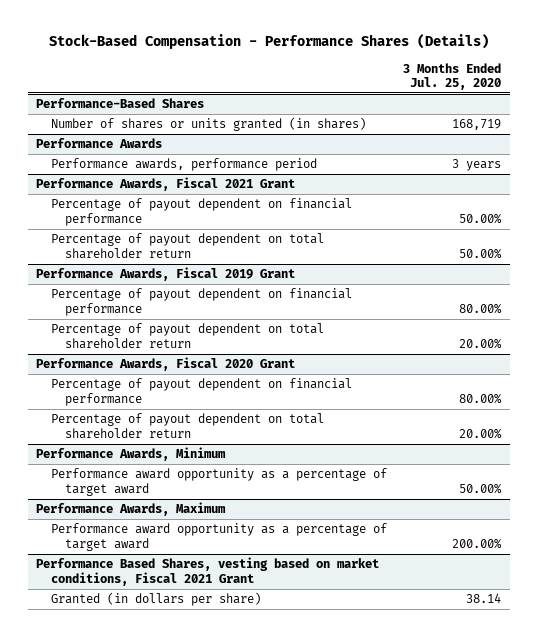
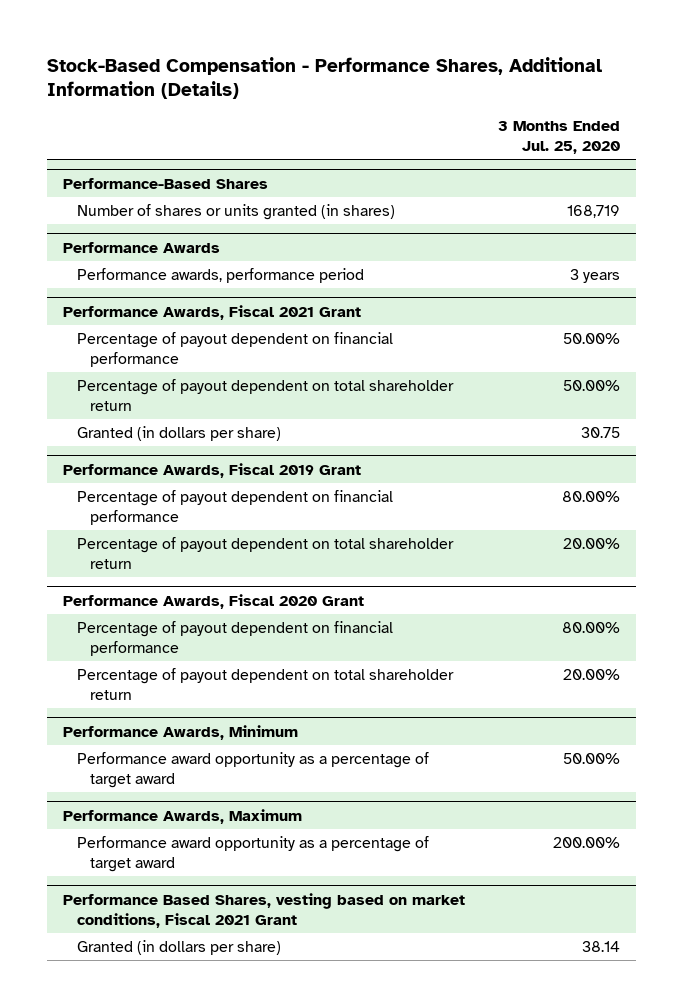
[48,34,489,50] Stock-Based Compensation - Performance Shares (Details) -> [46,56,602,100] Stock-Based Compensation - Performance Shares, Additional Information (Details)
none -> [76,425,281,441] Granted (in dollars per share)

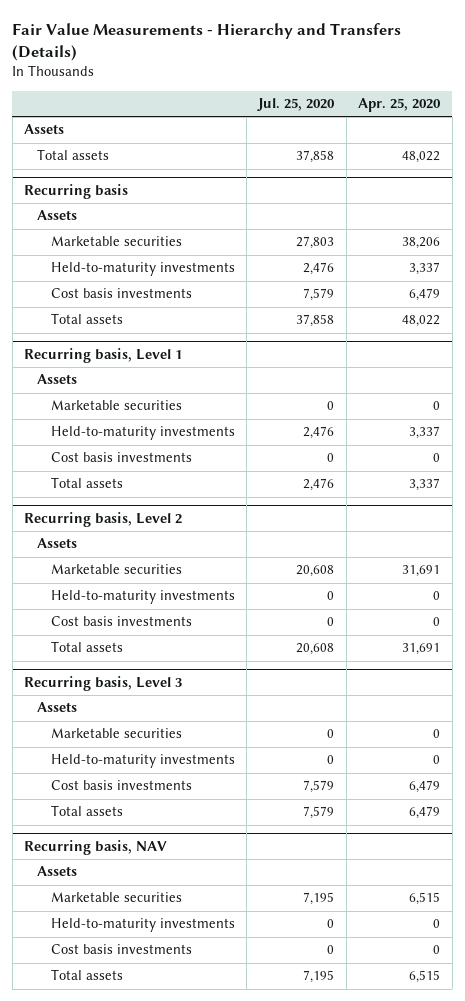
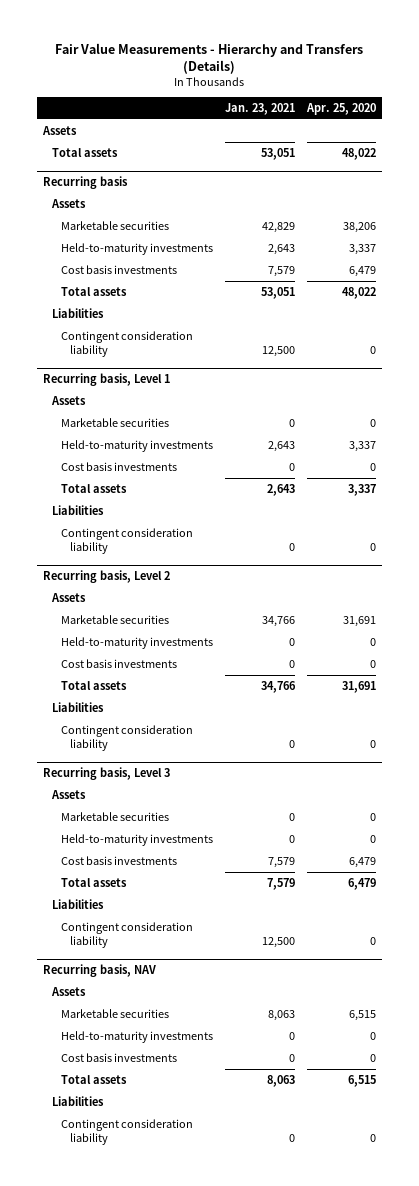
[257,98,336,112] Jul. 25, 2020 -> none
none -> [224,102,295,115] Jan. 23, 2021
none -> [51,308,104,319] Liabilities
none -> [61,331,194,358] Contingent consideration liability
none -> [51,505,104,516] Liabilities
none -> [61,528,194,555] Contingent consideration liability
none -> [51,702,104,713] Liabilities
none -> [61,725,194,752] Contingent consideration liability
none -> [51,899,104,910] Liabilities
none -> [61,922,194,949] Contingent consideration liability
none -> [51,1096,104,1107] Liabilities
none -> [61,1119,194,1146] Contingent consideration liability

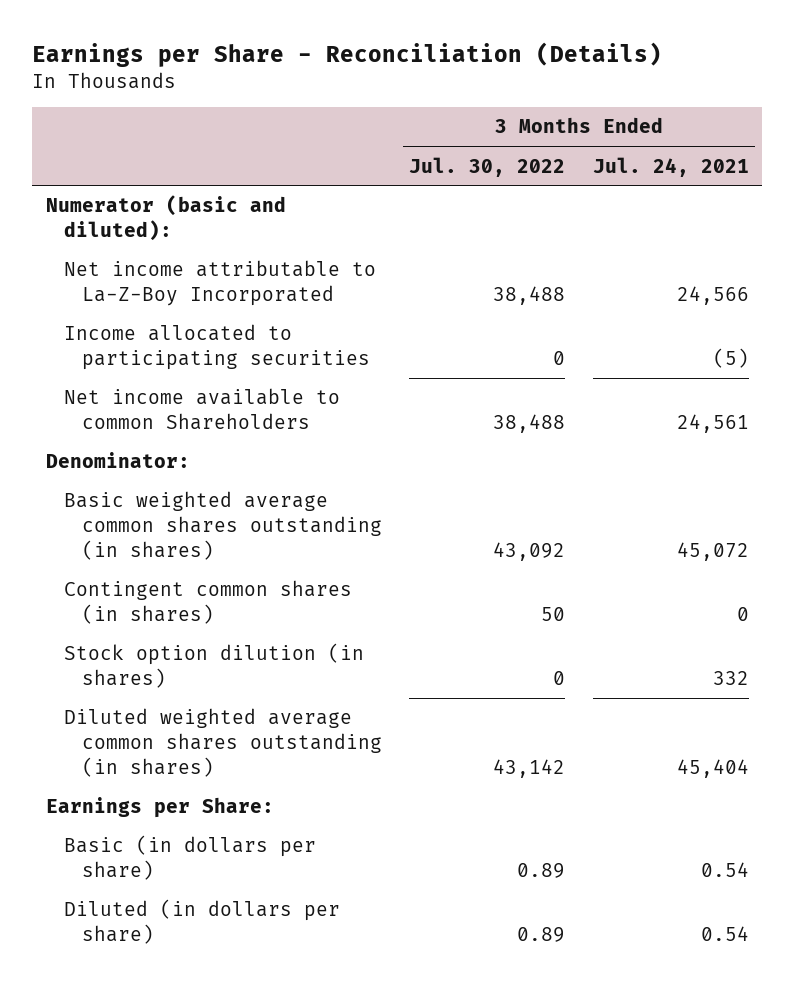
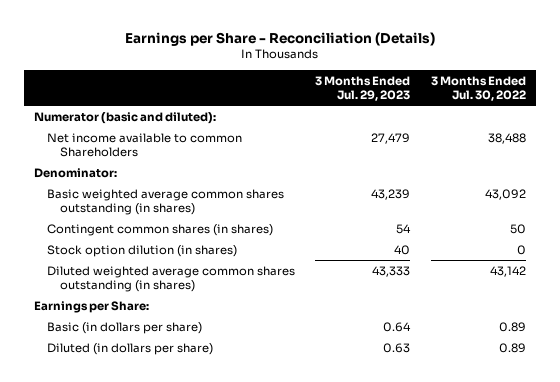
[592,156,749,177] Jul. 24, 2021 -> none
none -> [315,75,411,101] 3 Months Ended Jul. 29, 2023
[64,260,377,307] Net income attributable to La-Z-Boy Incorporated -> none
[64,324,371,371] Income allocated to participating securities -> none

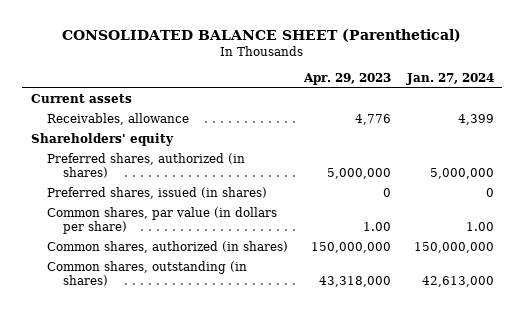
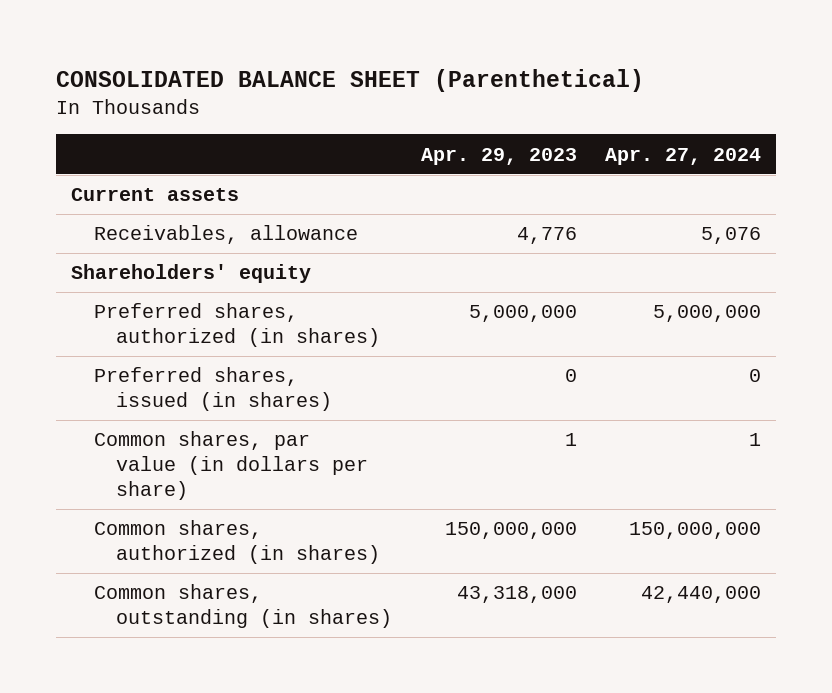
[406,72,495,85] Jan. 27, 2024 -> none
none -> [605,147,762,165] Apr. 27, 2024
[363,221,392,231] 1.00 -> [564,433,577,447] 1

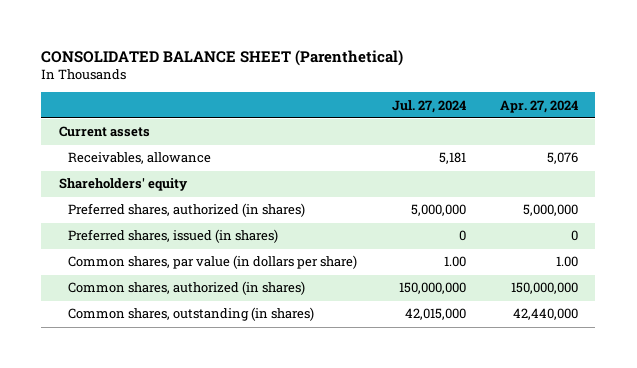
[420,147,577,165] Apr. 29, 2023 -> none
none -> [391,99,466,113] Jul. 27, 2024
[749,433,762,447] 1 -> [556,256,579,268] 1.00

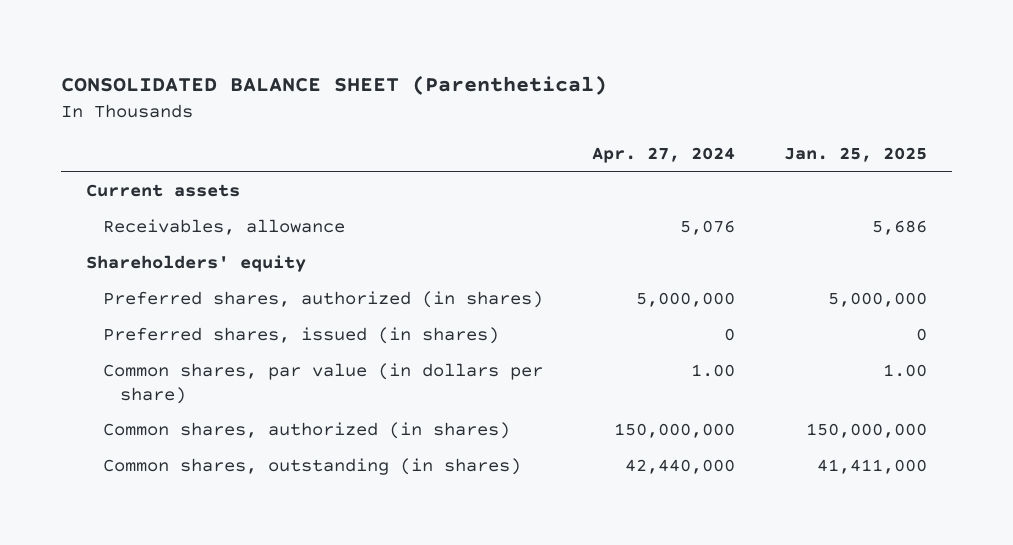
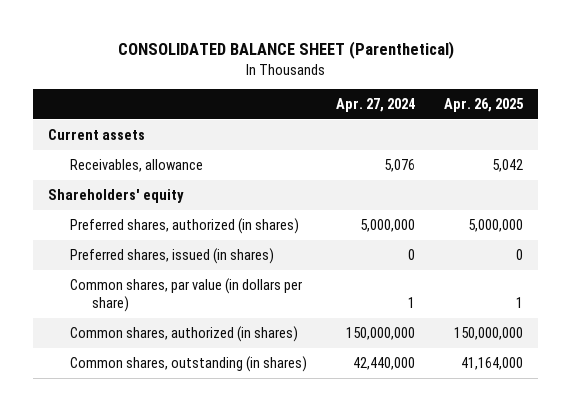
[784,147,928,163] Jan. 25, 2025 -> none
none -> [444,98,525,113] Apr. 26, 2025
[691,364,736,378] 1.00 -> [408,297,416,309] 1

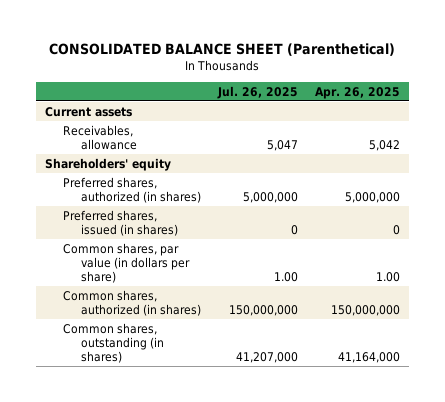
[336,98,416,113] Apr. 27, 2024 -> none
none -> [217,85,299,99] Jul. 26, 2025
[516,297,524,309] 1 -> [376,272,401,283] 1.00

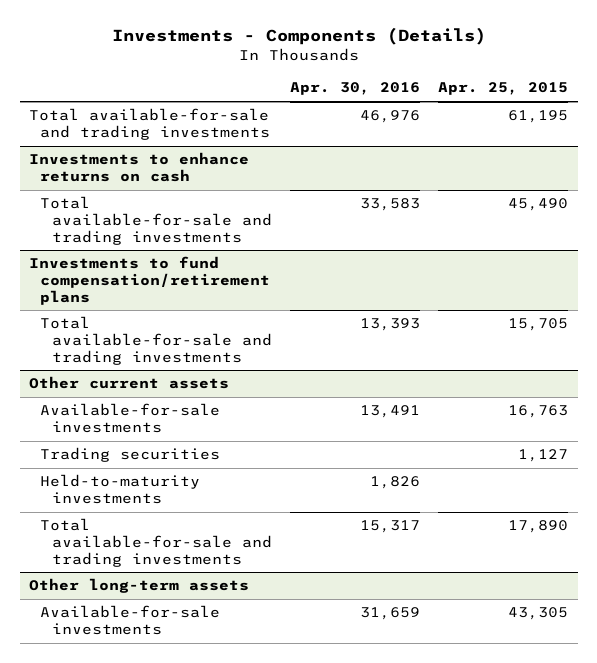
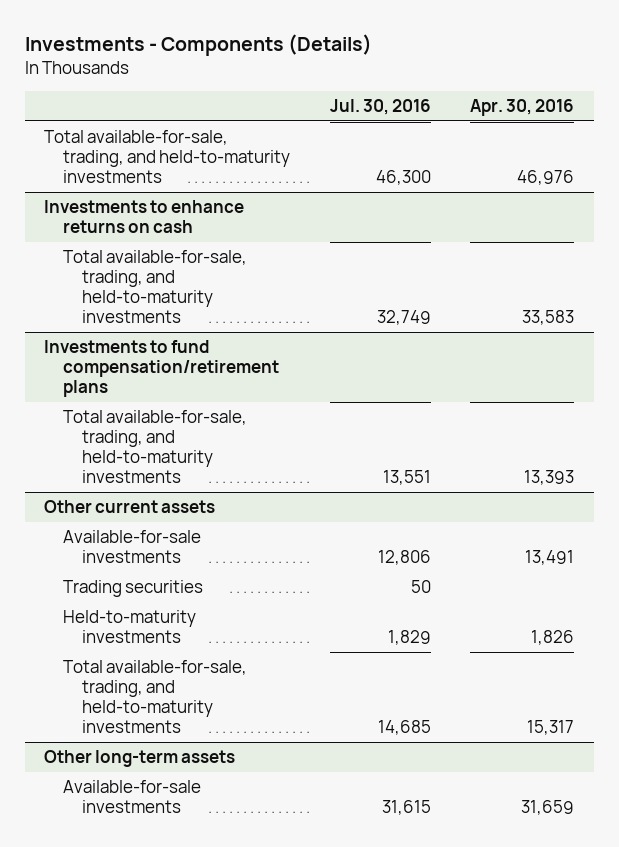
[438,82,569,96] Apr. 25, 2015 -> none
none -> [329,99,431,116] Jul. 30, 2016
[28,108,271,141] Total available-for-sale and trading investments -> [44,130,291,184] Total available-for-sale, trading, and held-to-maturity investments
[40,196,272,245] Total available-for-sale and trading investments -> [63,250,248,324] Total available-for-sale, trading, and held-to-maturity investments
[40,316,272,365] Total available-for-sale and trading investments -> [63,410,248,484] Total available-for-sale, trading, and held-to-maturity investments
[40,518,272,567] Total available-for-sale and trading investments -> [63,660,248,734] Total available-for-sale, trading, and held-to-maturity investments

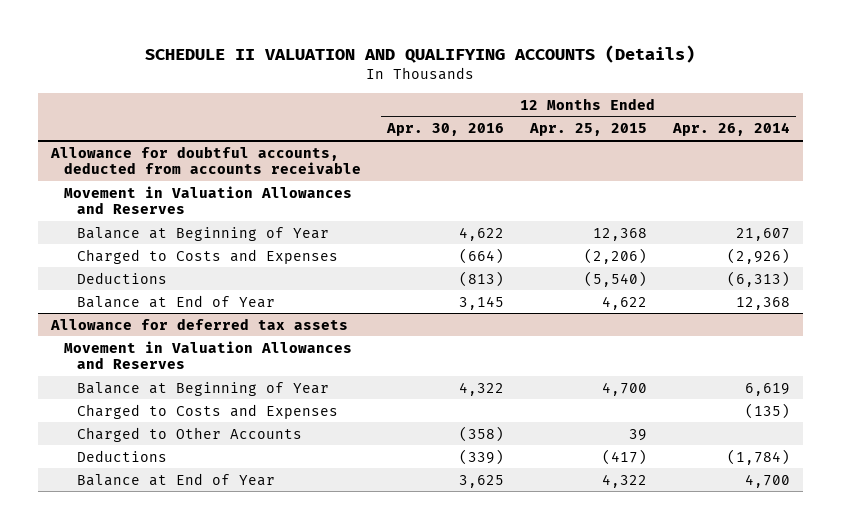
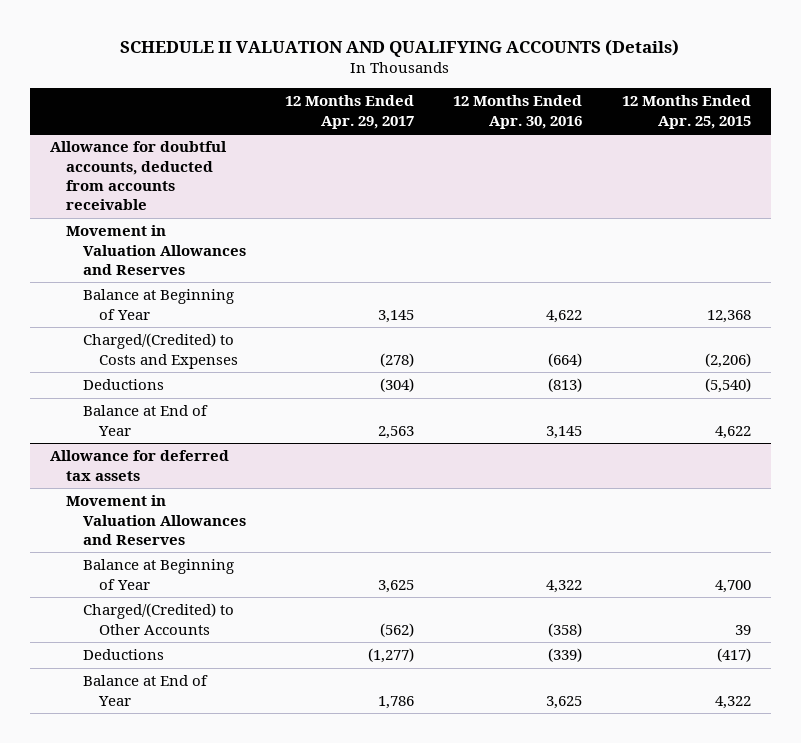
[671,122,790,137] Apr. 26, 2014 -> none
none -> [285,95,415,129] 12 Months Ended Apr. 29, 2017
[77,248,339,264] Charged to Costs and Expenses -> [82,333,238,369] Charged/(Credited) to Costs and Expenses
[77,403,339,419] Charged to Costs and Expenses -> none
[77,426,303,442] Charged to Other Accounts -> [82,603,234,635] Charged/(Credited) to Other Accounts

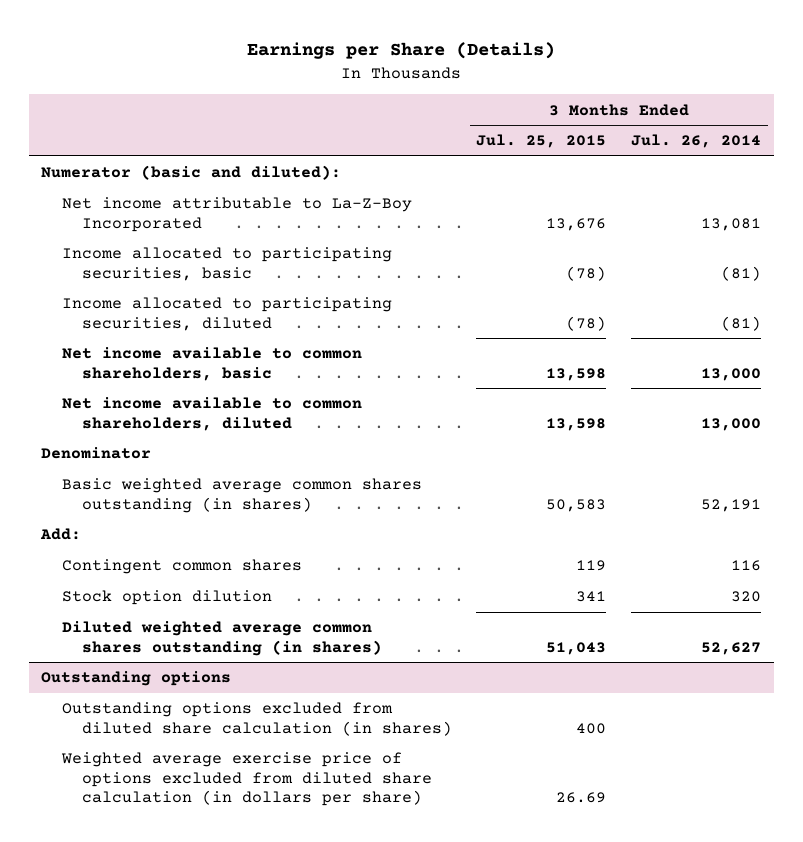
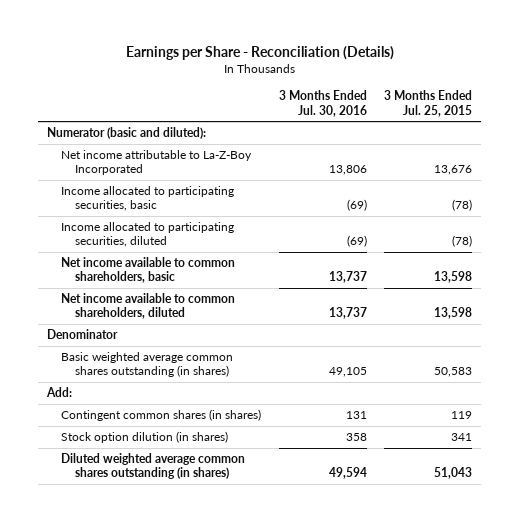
[247,41,556,59] Earnings per Share (Details) -> [125,46,394,61] Earnings per Share - Reconciliation (Details)
[631,134,762,149] Jul. 26, 2014 -> none
none -> [278,90,367,117] 3 Months Ended Jul. 30, 2016
[61,559,302,575] Contingent common shares -> [60,409,261,422] Contingent common shares (in shares)
[61,590,272,606] Stock option dilution -> [60,431,228,444] Stock option dilution (in shares)
[41,671,232,687] Outstanding options -> none
[61,702,452,736] Outstanding options excluded from diluted share calculation (in shares) -> none
[60,752,432,807] Weighted average exercise price of options excluded from diluted share calculation (in dollars per share) -> none

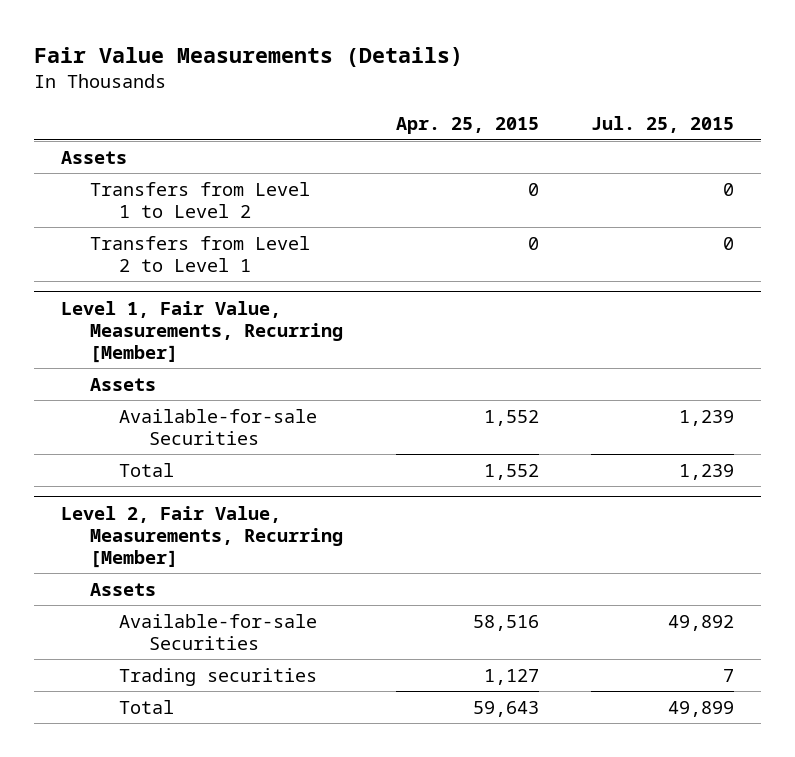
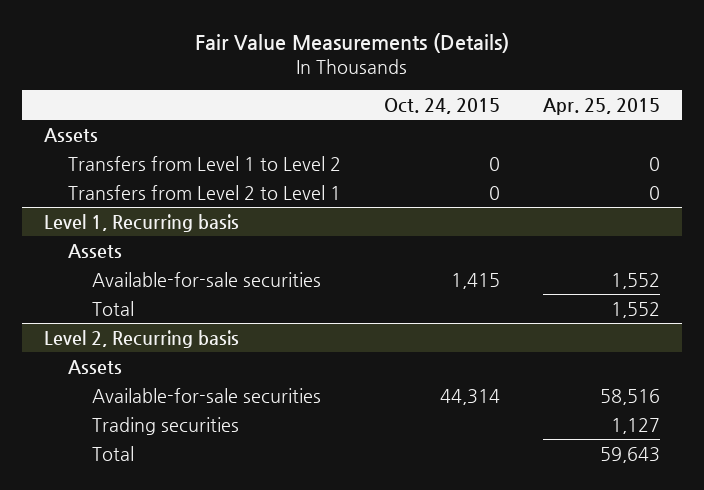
[591,116,735,134] Jul. 25, 2015 -> none
none -> [384,97,501,114] Oct. 24, 2015
[60,300,344,363] Level 1, Fair Value, Measurements, Recurring [Member] -> none
none -> [43,213,239,232] Level 1, Recurring basis
[119,408,318,445] Available-for-sale Securities -> [92,271,322,287] Available-for-sale securities
[60,505,344,568] Level 2, Fair Value, Measurements, Recurring [Member] -> none
none -> [43,329,239,348] Level 2, Recurring basis
[119,613,318,650] Available-for-sale Securities -> [92,387,322,403] Available-for-sale securities

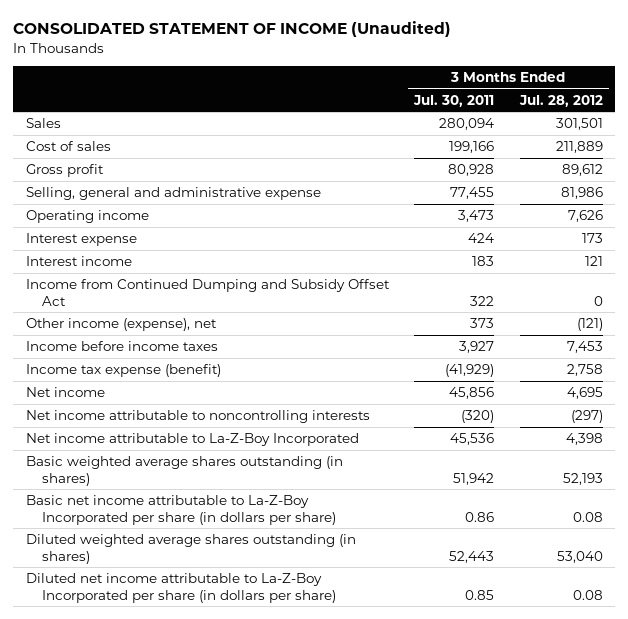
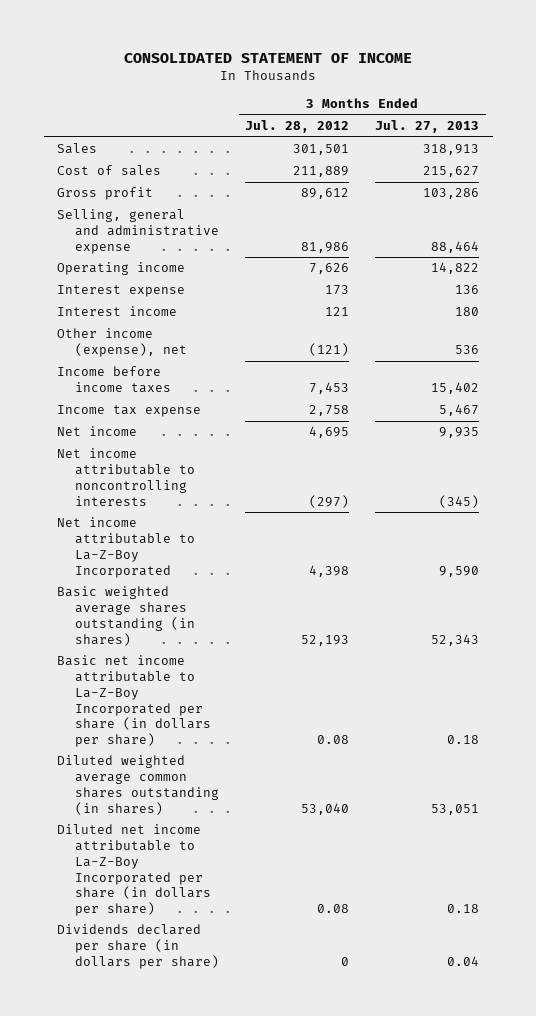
[13,21,452,38] CONSOLIDATED STATEMENT OF INCOME (Unaudited) -> [124,53,413,64] CONSOLIDATED STATEMENT OF INCOME
[413,94,495,107] Jul. 30, 2011 -> none
none -> [375,120,480,134] Jul. 27, 2013
[25,279,390,306] Income from Continued Dumping and Subsidy Offset Act -> none
[25,364,221,378] Income tax expense (benefit) -> [56,405,201,418] Income tax expense
[25,534,356,564] Diluted weighted average shares outstanding (in shares) -> [56,755,220,815] Diluted weighted average common shares outstanding (in shares)
none -> [56,924,220,969] Dividends declared per share (in dollars per share)

